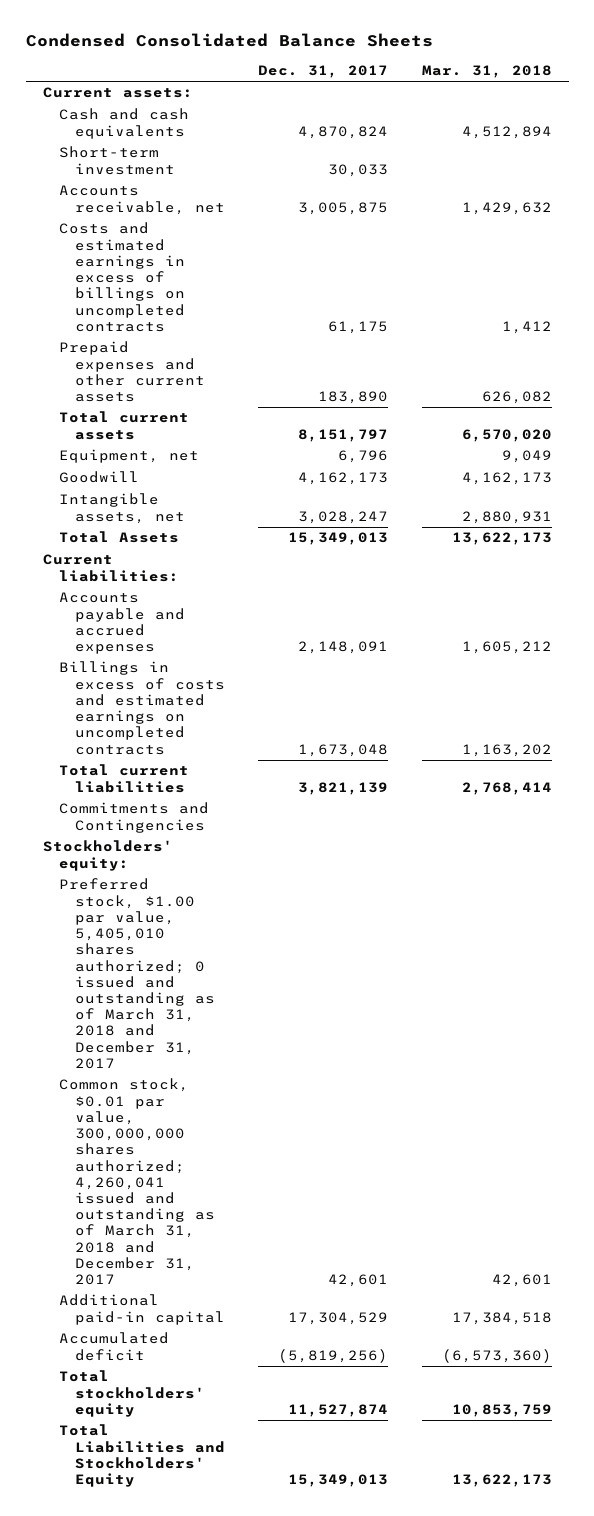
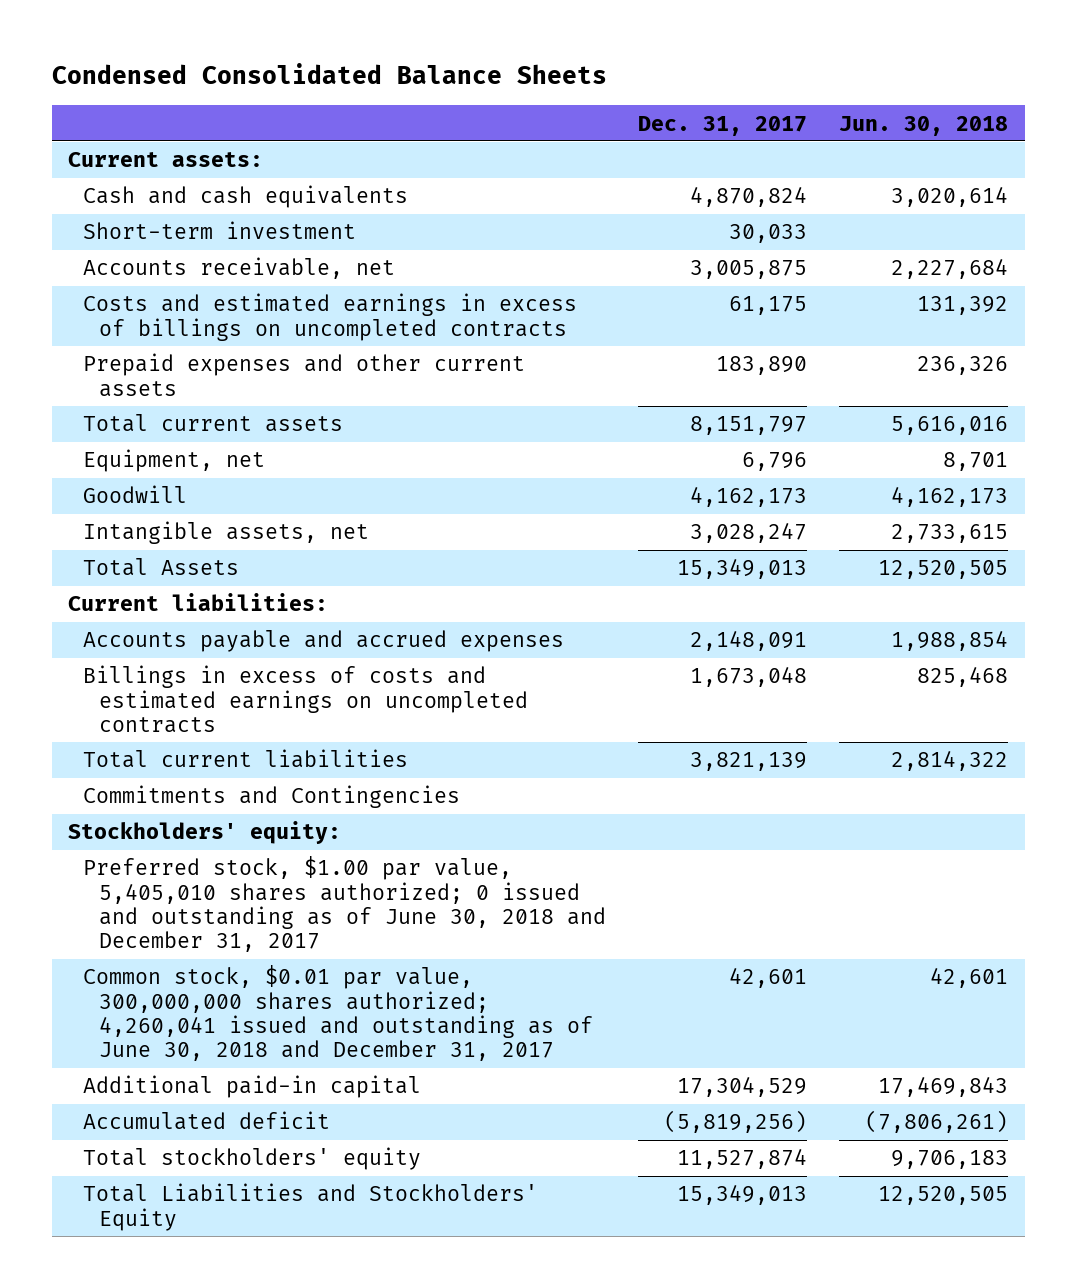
[421,65,552,79] Mar. 31, 2018 -> none
none -> [839,115,1009,136] Jun. 30, 2018
[58,878,215,1069] Preferred stock, $1.00 par value, 5,405,010 shares authorized; 0 issued and outstanding as of March 31, 2018 and December 31, 2017 -> [83,856,606,953] Preferred stock, $1.00 par value, 5,405,010 shares authorized; 0 issued and outstanding as of June 30, 2018 and December 31, 2017
[58,1078,215,1286] Common stock, $0.01 par value, 300,000,000 shares authorized; 4,260,041 issued and outstanding as of March 31, 2018 and December 31, 2017 -> [83,965,593,1062] Common stock, $0.01 par value, 300,000,000 shares authorized; 4,260,041 issued and outstanding as of June 30, 2018 and December 31, 2017

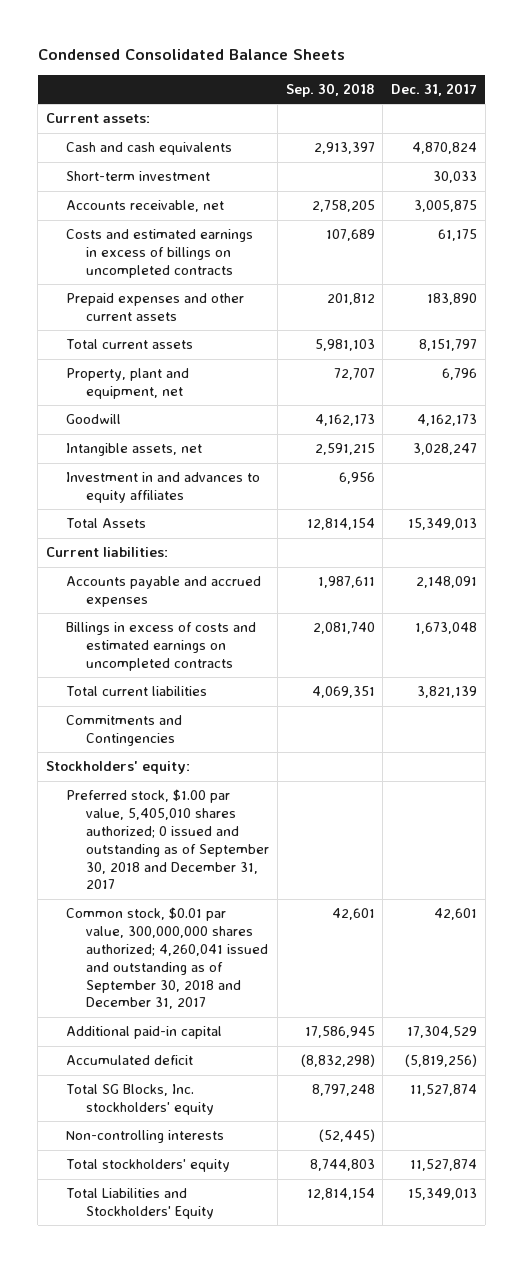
[839,115,1009,136] Jun. 30, 2018 -> none
none -> [285,83,375,98] Sep. 30, 2018
[83,449,266,473] Equipment, net -> [66,368,190,400] Property, plant and equipment, net
none -> [66,472,261,504] Investment in and advances to equity affiliates
[83,856,606,953] Preferred stock, $1.00 par value, 5,405,010 shares authorized; 0 issued and outstanding as of June 30, 2018 and December 31, 2017 -> [66,789,270,890] Preferred stock, $1.00 par value, 5,405,010 shares authorized; 0 issued and outstanding as of September 30, 2018 and December 31, 2017
[83,965,593,1062] Common stock, $0.01 par value, 300,000,000 shares authorized; 4,260,041 issued and outstanding as of June 30, 2018 and December 31, 2017 -> [66,907,269,1010] Common stock, $0.01 par value, 300,000,000 shares authorized; 4,260,041 issued and outstanding as of September 30, 2018 and December 31, 2017
none -> [66,1084,215,1116] Total SG Blocks, Inc. stockholders' equity
none -> [66,1130,225,1144] Non-controlling interests

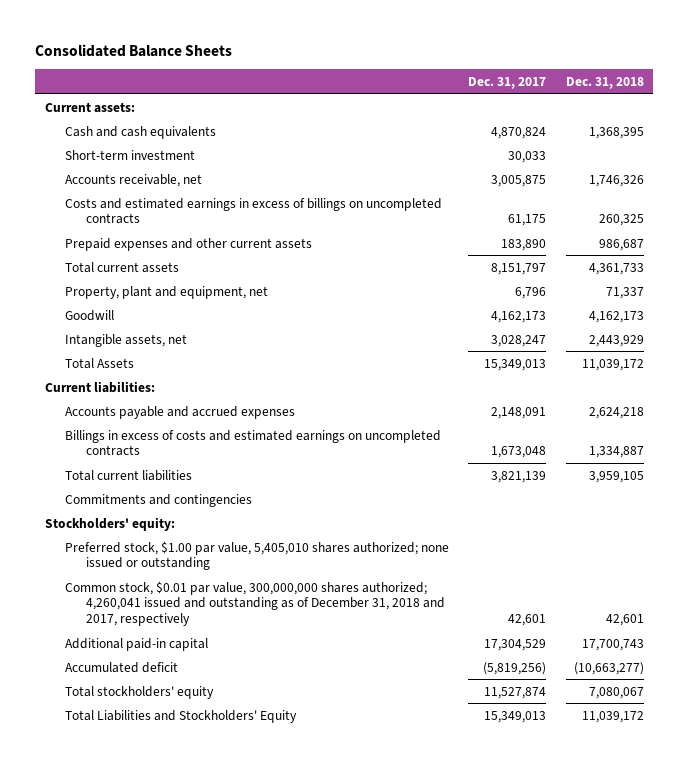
[37,49,345,61] Condensed Consolidated Balance Sheets -> [35,43,233,57] Consolidated Balance Sheets
[285,83,375,98] Sep. 30, 2018 -> none
none -> [565,76,644,89] Dec. 31, 2018
[66,472,261,504] Investment in and advances to equity affiliates -> none
[66,715,183,747] Commitments and Contingencies -> [65,493,253,507] Commitments and contingencies
[66,789,270,890] Preferred stock, $1.00 par value, 5,405,010 shares authorized; 0 issued and outstanding as of September 30, 2018 and December 31, 2017 -> [65,540,450,571] Preferred stock, $1.00 par value, 5,405,010 shares authorized; none issued or outstanding
[66,907,269,1010] Common stock, $0.01 par value, 300,000,000 shares authorized; 4,260,041 issued and outstanding as of September 30, 2018 and December 31, 2017 -> [65,580,446,626] Common stock, $0.01 par value, 300,000,000 shares authorized; 4,260,041 issued and outstanding as of December 31, 2018 and 2017, respectively
[66,1084,215,1116] Total SG Blocks, Inc. stockholders' equity -> none
[66,1130,225,1144] Non-controlling interests -> none

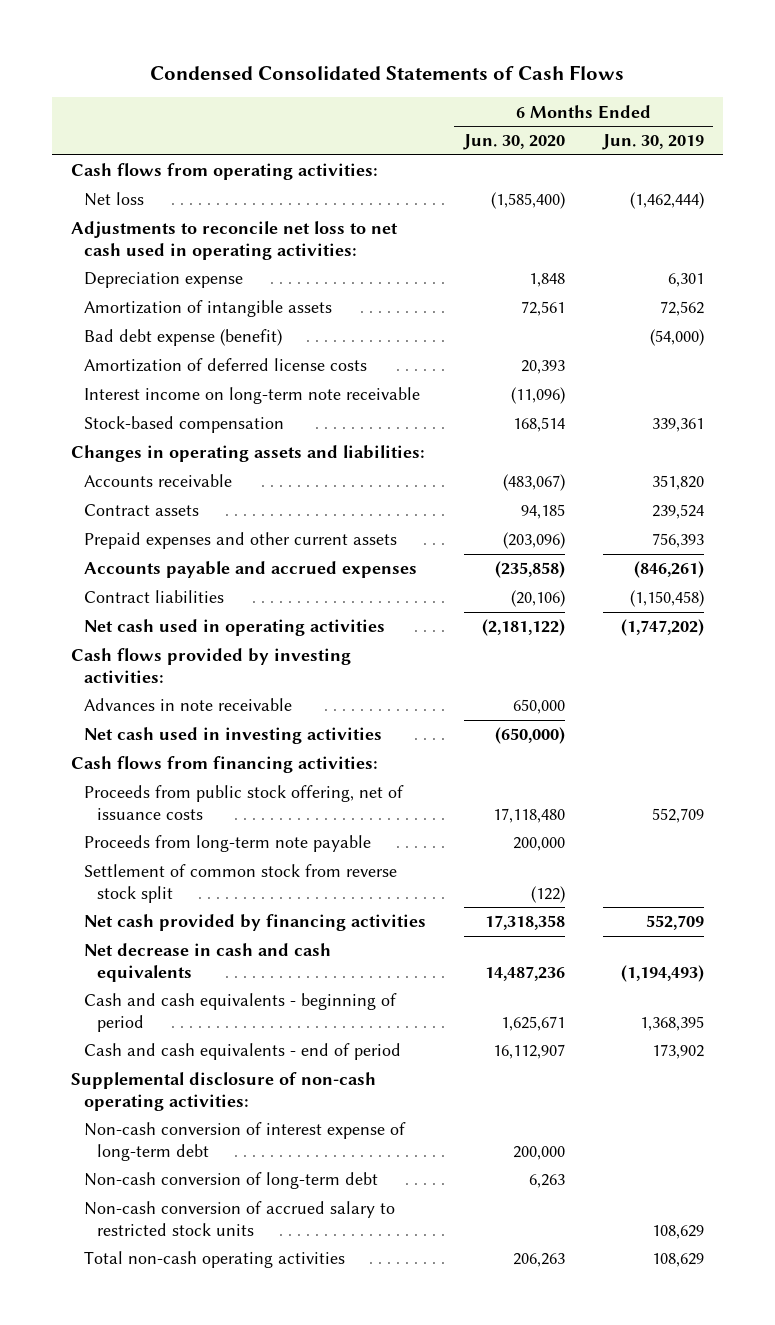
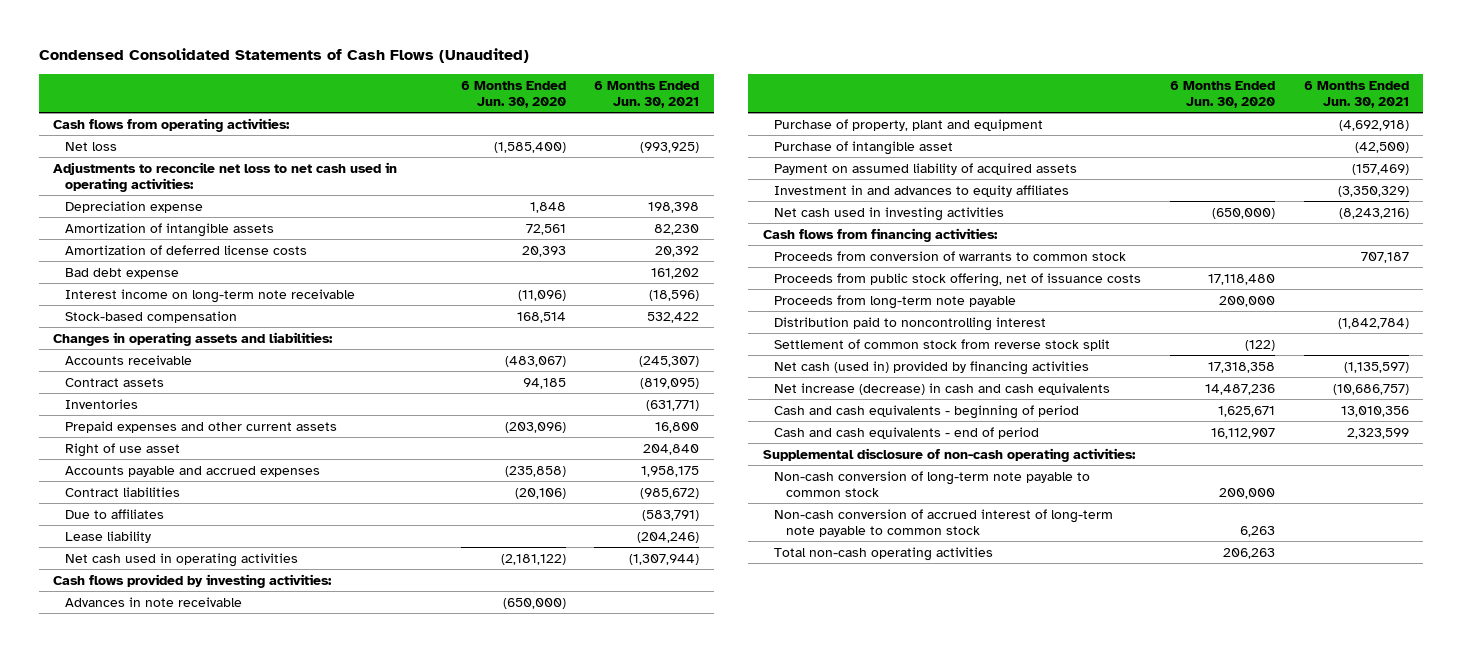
[150,64,625,80] Condensed Consolidated Statements of Cash Flows -> [38,48,529,64] Condensed Consolidated Statements of Cash Flows (Unaudited)
[601,134,704,151] Jun. 30, 2019 -> none
none -> [594,80,700,108] 6 Months Ended Jun. 30, 2021
[84,329,283,347] Bad debt expense (benefit) -> none
none -> [64,267,179,279] Bad debt expense
none -> [64,398,138,409] Inventories
none -> [64,442,180,457] Right of use asset
none -> [64,508,164,519] Due to affiliates
none -> [64,530,151,543] Lease liability
[512,699,565,715] 650,000 -> [502,597,566,609] (650,000)
none -> [774,118,1044,131] Purchase of property, plant and equipment
none -> [774,140,954,155] Purchase of intangible asset
none -> [774,162,1078,175] Payment on assumed liability of acquired assets
none -> [774,184,1070,197] Investment in and advances to equity affiliates
none -> [774,250,1127,261] Proceeds from conversion of warrants to common stock
none -> [774,316,1047,331] Distribution paid to noncontrolling interest
[84,914,427,932] Net cash provided by financing activities -> [774,360,1090,375] Net cash (used in) provided by financing activities
[84,943,332,982] Net decrease in cash and cash equivalents -> [774,382,1111,395] Net increase (decrease) in cash and cash equivalents
[84,1201,396,1236] Non-cash conversion of accrued salary to restricted stock units -> none
[84,1122,407,1161] Non-cash conversion of interest expense of long-term debt -> [774,470,1091,497] Non-cash conversion of long-term note payable to common stock
[84,1172,379,1190] Non-cash conversion of long-term debt -> [774,508,1114,537] Non-cash conversion of accrued interest of long-term note payable to common stock

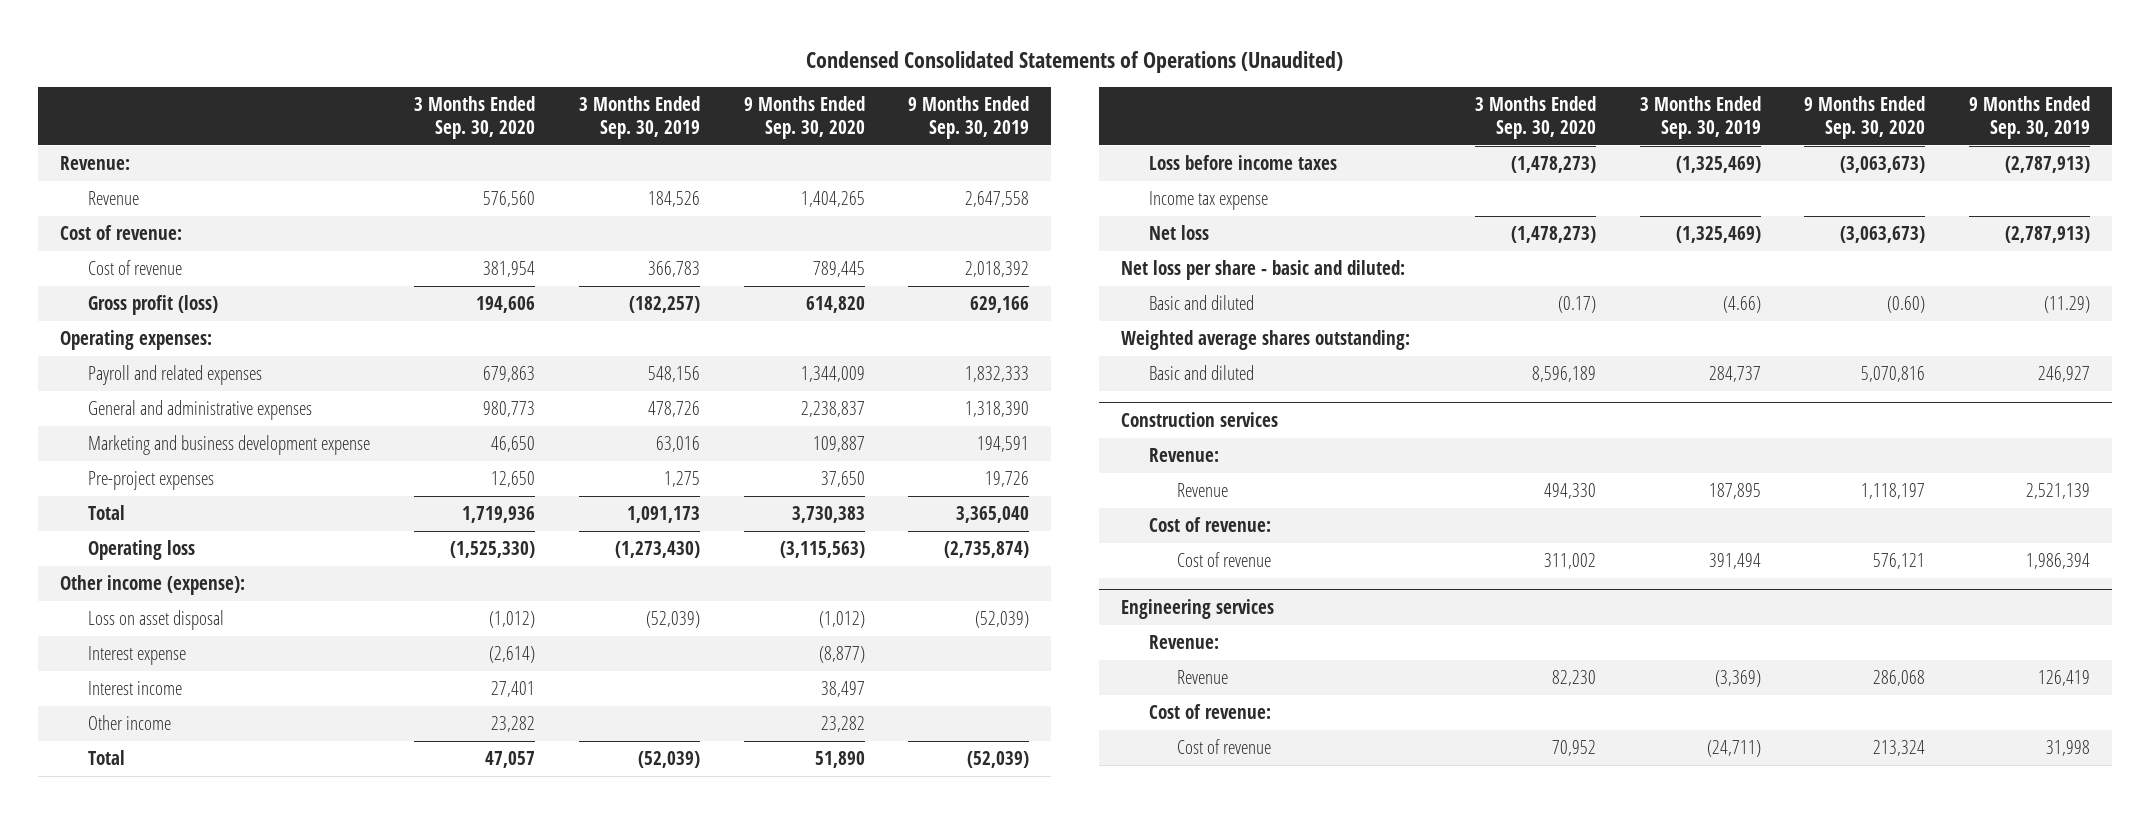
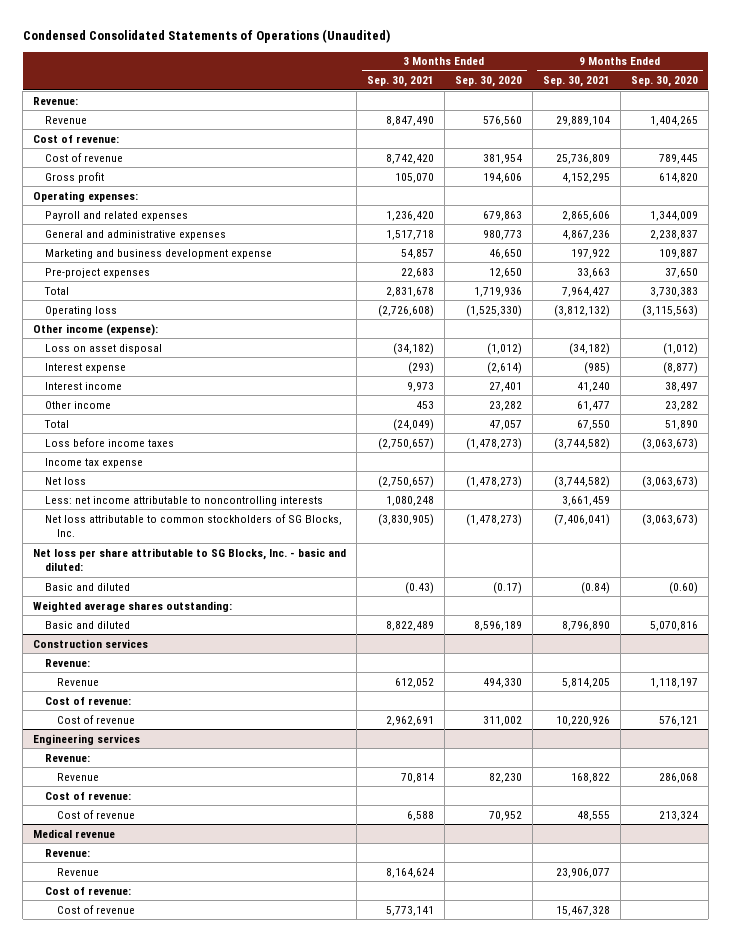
[578,96,700,139] 3 Months Ended Sep. 30, 2019 -> none
[908,96,1030,139] 9 Months Ended Sep. 30, 2019 -> none
none -> [366,76,434,88] Sep. 30, 2021
none -> [542,76,610,88] Sep. 30, 2021
[88,295,219,316] Gross profit (loss) -> [44,171,104,183] Gross profit
none -> [44,495,323,506] Less: net income attributable to noncontrolling interests
none -> [44,513,342,538] Net loss attributable to common stockholders of SG Blocks, Inc.
[1120,260,1405,281] Net loss per share - basic and diluted: -> [33,547,347,572] Net loss per share attributable to SG Blocks, Inc. - basic and diluted:
none -> [33,828,116,838] Medical revenue
none -> [44,848,90,857] Revenue:
none -> [56,867,99,876] Revenue
none -> [44,886,131,895] Cost of revenue:
none -> [56,904,135,914] Cost of revenue

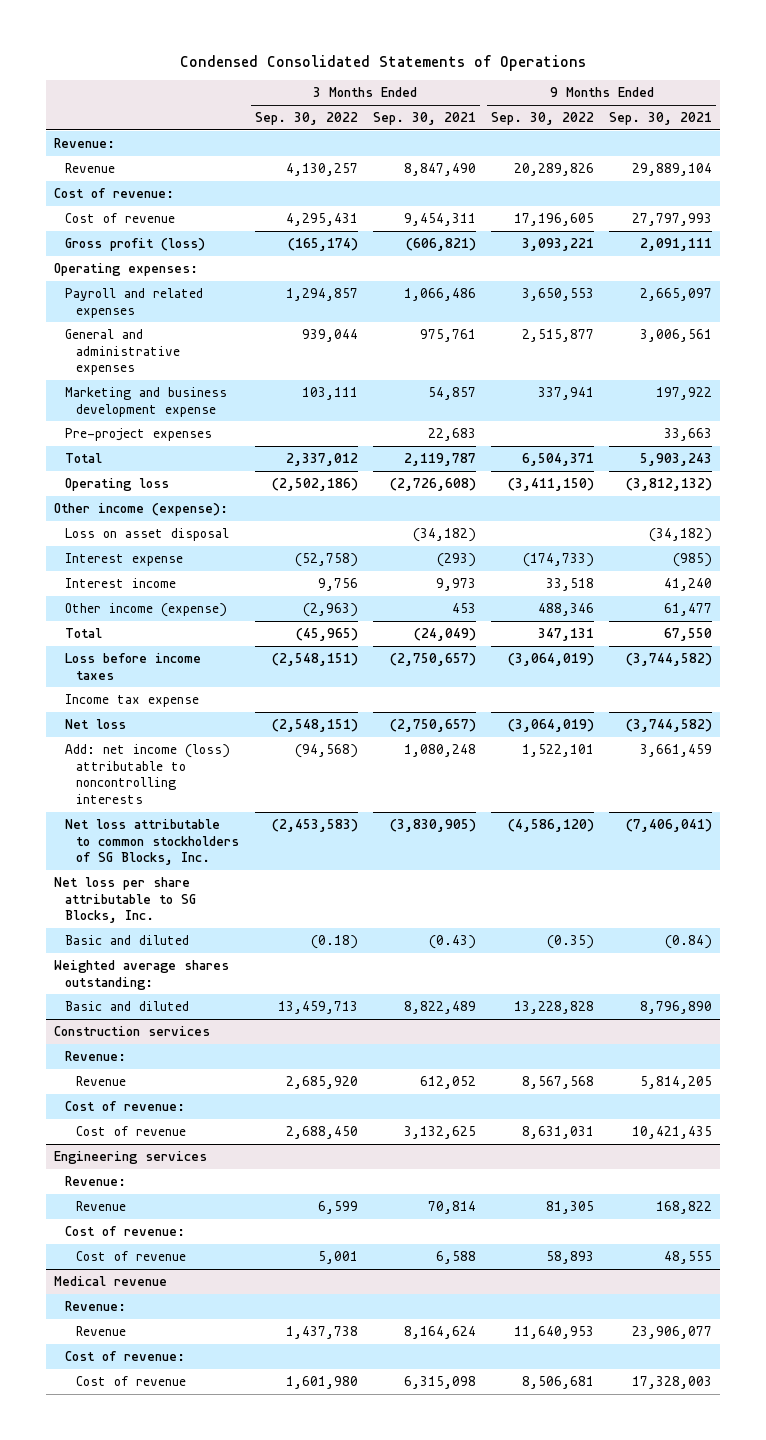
[22,29,390,44] Condensed Consolidated Statements of Operations (Unaudited) -> [180,54,587,71] Condensed Consolidated Statements of Operations
[454,76,522,88] Sep. 30, 2020 -> none
[630,76,698,88] Sep. 30, 2020 -> none
none -> [254,112,358,126] Sep. 30, 2022
none -> [491,112,595,126] Sep. 30, 2022
[385,153,434,164] 8,742,420 -> [403,212,476,226] 9,454,311
[555,153,610,164] 25,736,809 -> [632,212,713,226] 27,797,993
[44,171,104,183] Gross profit -> [64,237,205,251] Gross profit (loss)
[394,172,434,183] 105,070 -> [405,237,476,251] (606,821)
[561,172,610,183] 4,152,295 -> [640,237,713,251] 2,091,111
[385,210,434,221] 1,236,420 -> [403,287,476,301] 1,066,486
[561,210,610,221] 2,865,606 -> [640,287,713,301] 2,665,097
[385,229,434,240] 1,517,718 -> [419,328,476,342] 975,761
[561,229,610,240] 4,867,236 -> [640,328,713,342] 3,006,561
[385,286,434,297] 2,831,678 -> [403,452,476,466] 2,119,787
[561,286,610,297] 7,964,427 -> [640,452,713,466] 5,903,243
[44,400,111,409] Other income -> [64,602,227,617] Other income (expense)
[44,495,323,506] Less: net income attributable to noncontrolling interests -> [64,743,230,804] Add: net income (loss) attributable to noncontrolling interests
[33,547,347,572] Net loss per share attributable to SG Blocks, Inc. - basic and diluted: -> [53,876,196,924] Net loss per share attributable to SG Blocks, Inc.
[385,715,434,726] 2,962,691 -> [403,1125,476,1139] 3,132,625
[555,715,610,726] 10,220,926 -> [632,1125,713,1139] 10,421,435
[385,905,434,916] 5,773,141 -> [403,1375,476,1389] 6,315,098
[555,905,610,916] 15,467,328 -> [632,1375,713,1389] 17,328,003

